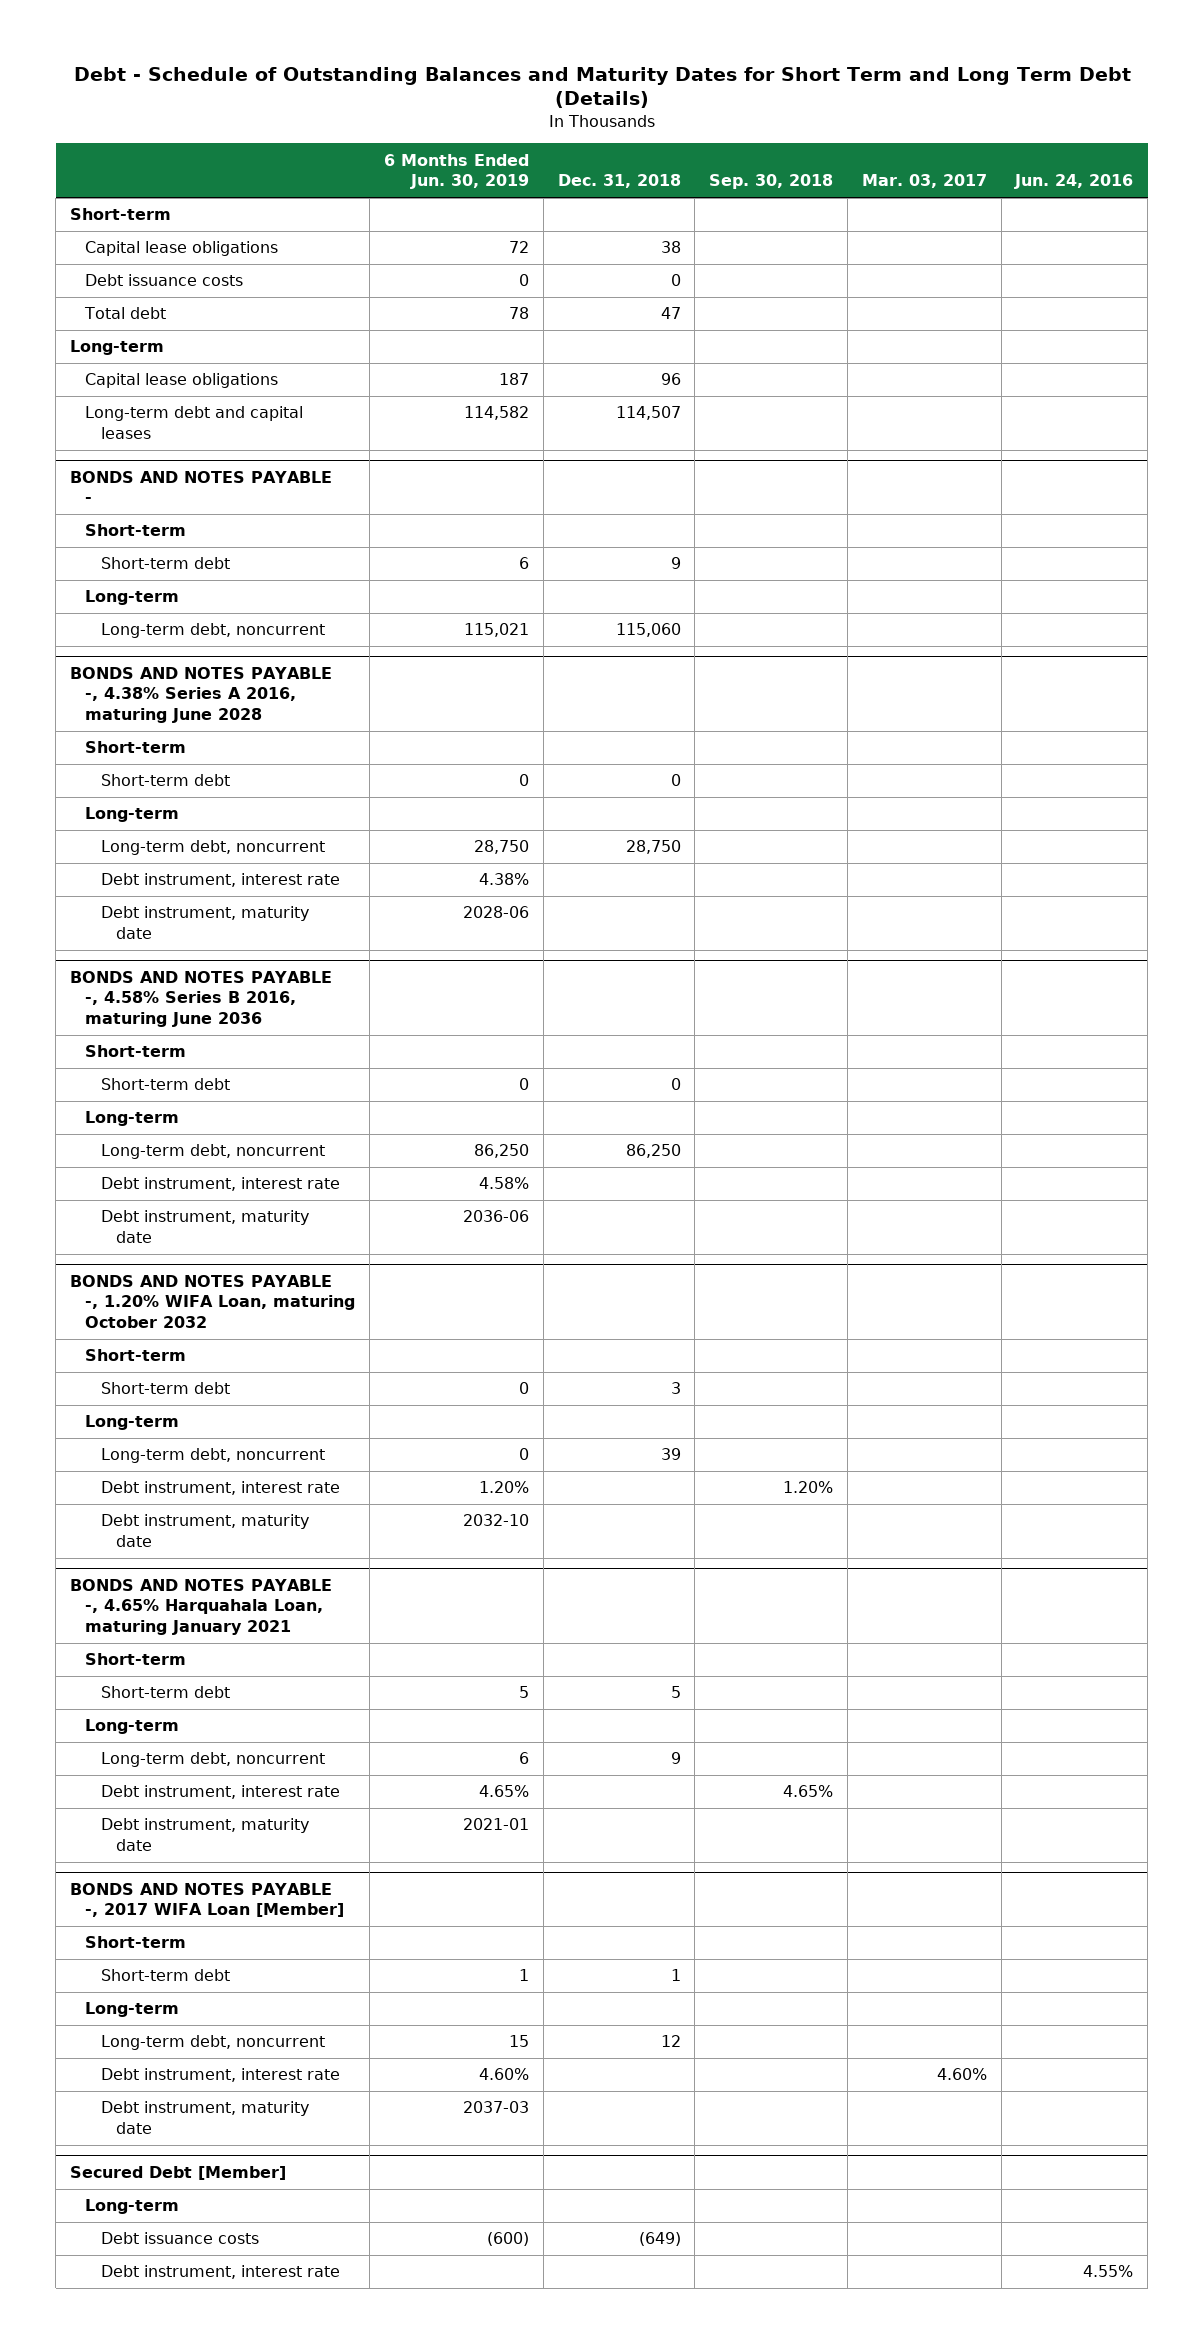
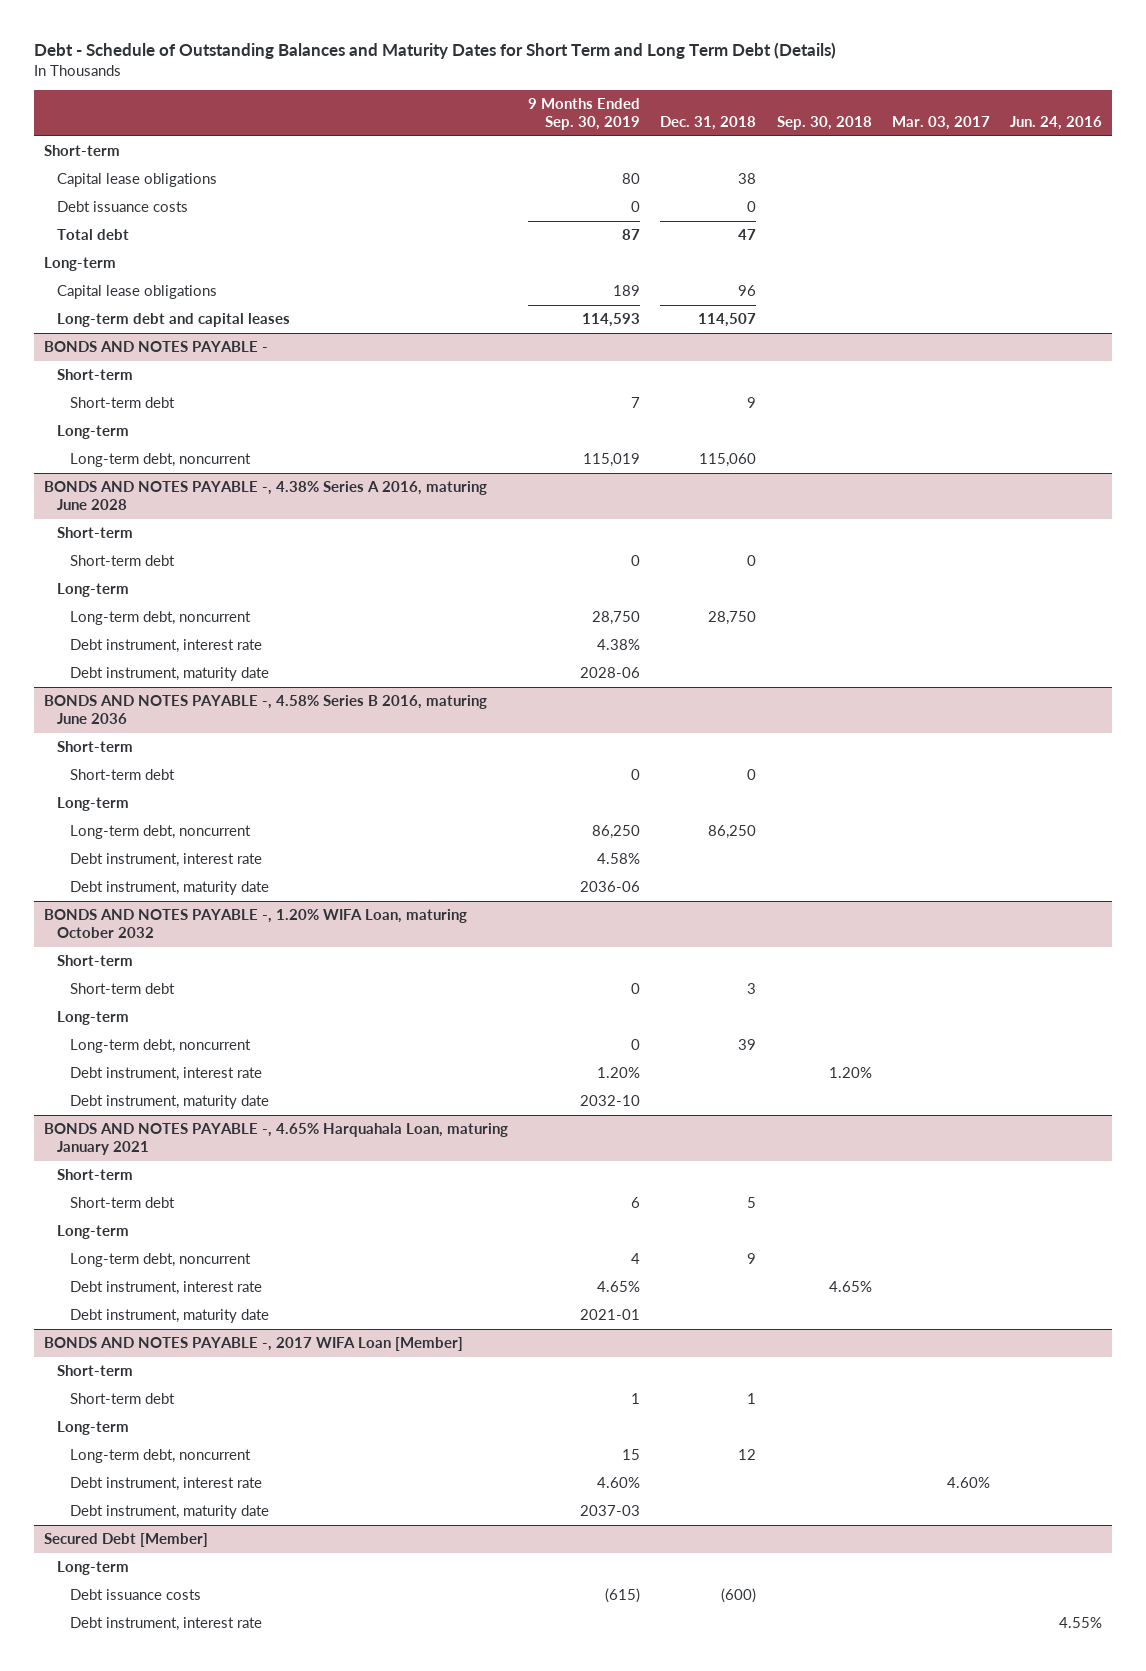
[383,153,529,190] 6 Months Ended Jun. 30, 2019 -> none
none -> [528,98,641,131] 9 Months Ended Sep. 30, 2019
[638,2232,681,2247] (649) -> [721,1588,757,1604] (600)

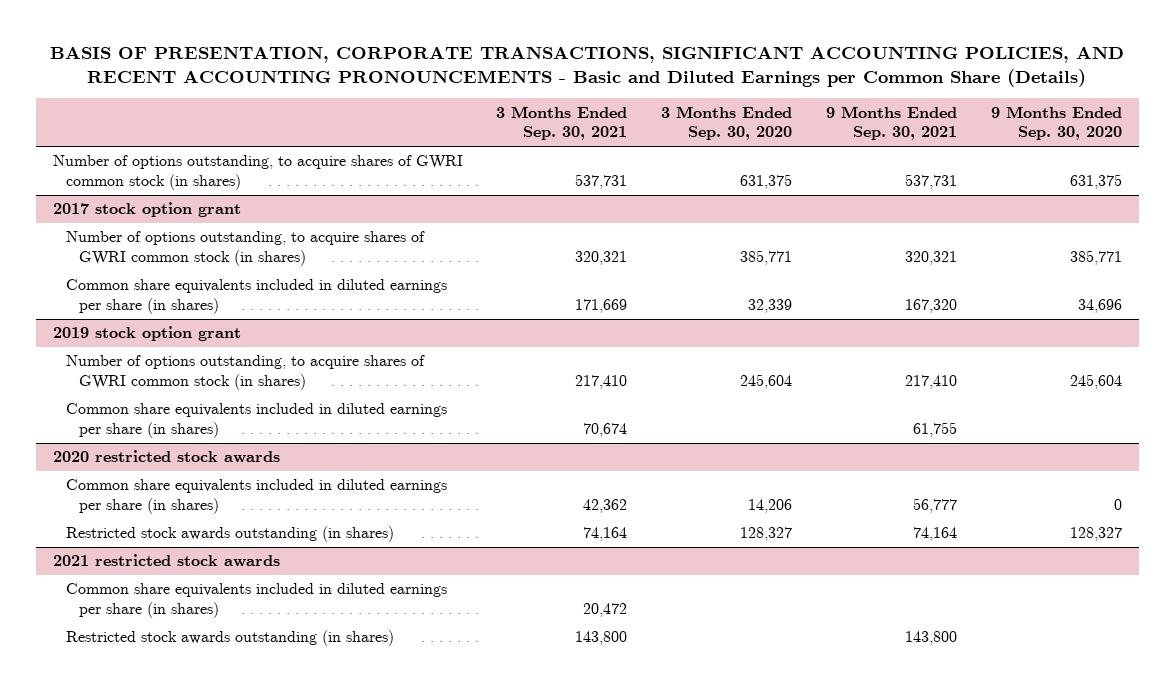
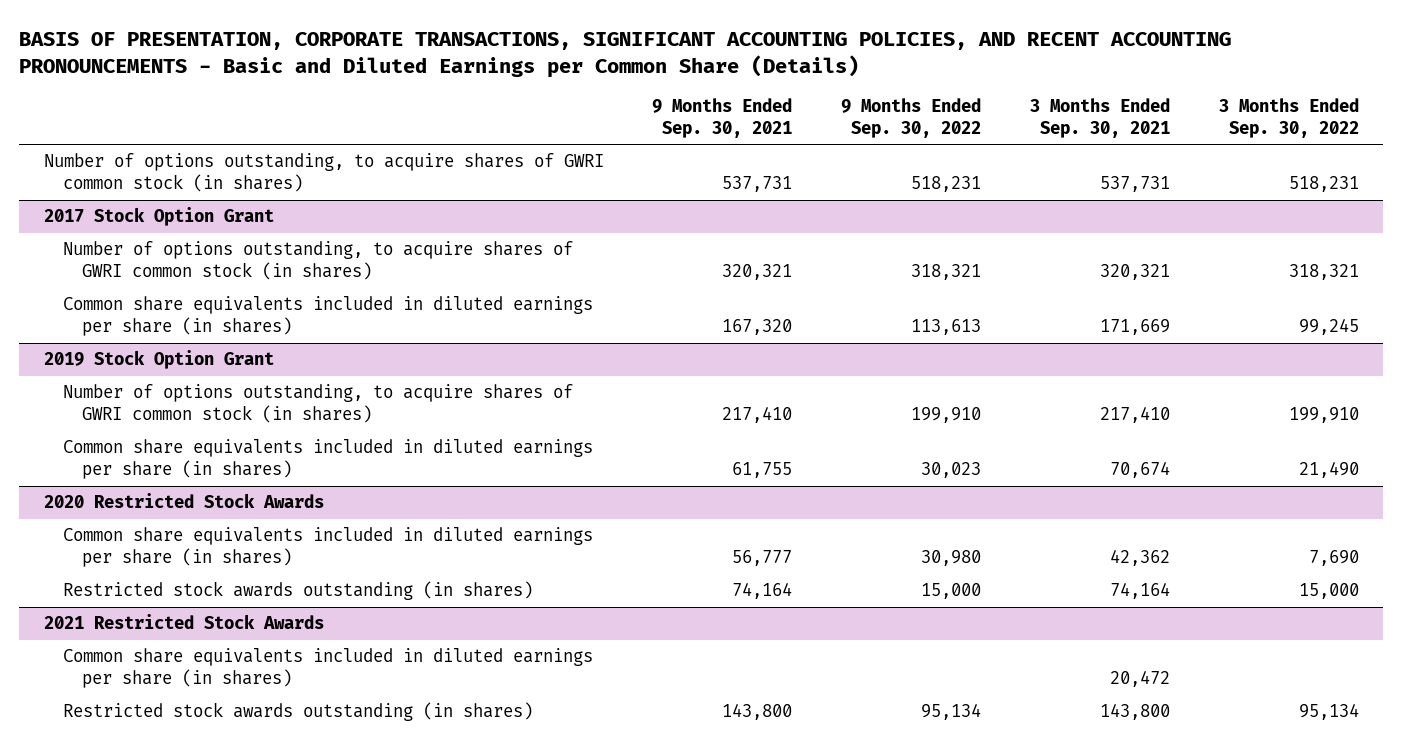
[661,105,793,141] 3 Months Ended Sep. 30, 2020 -> none
[991,105,1123,141] 9 Months Ended Sep. 30, 2020 -> none
none -> [841,98,982,139] 9 Months Ended Sep. 30, 2022
none -> [1218,98,1359,139] 3 Months Ended Sep. 30, 2022
[52,202,241,218] 2017 stock option grant -> [43,207,274,227] 2017 Stock Option Grant
[52,326,241,342] 2019 stock option grant -> [43,350,274,370] 2019 Stock Option Grant
[52,450,280,464] 2020 restricted stock awards -> [43,493,324,509] 2020 Restricted Stock Awards
[52,554,280,568] 2021 restricted stock awards -> [43,614,324,630] 2021 Restricted Stock Awards

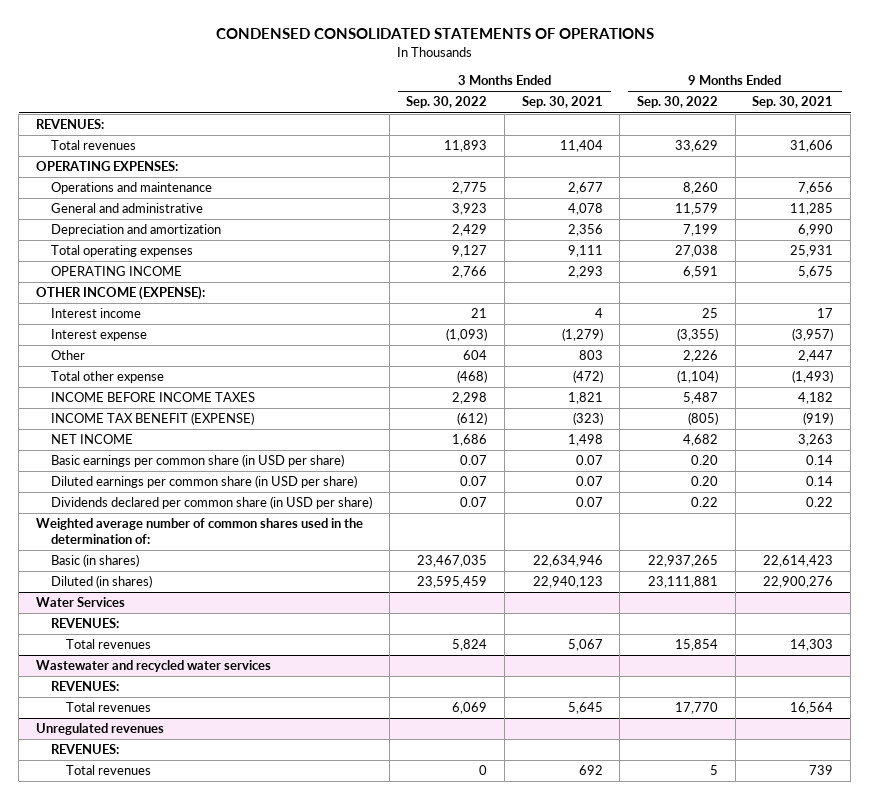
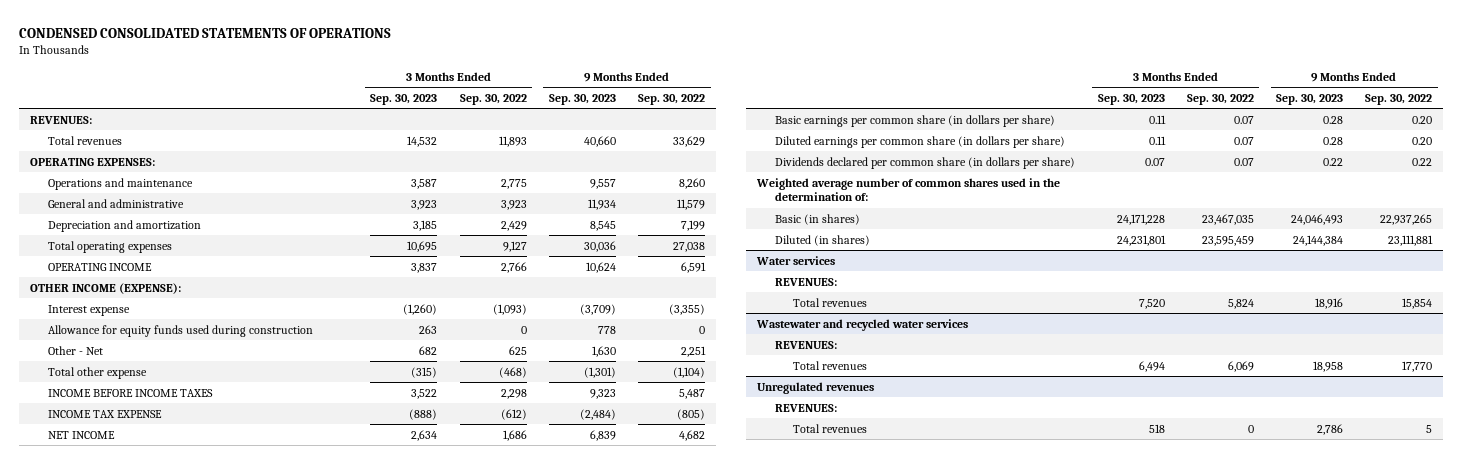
[521,96,603,109] Sep. 30, 2021 -> none
[752,96,834,109] Sep. 30, 2021 -> none
none -> [370,93,438,105] Sep. 30, 2023
none -> [548,93,616,105] Sep. 30, 2023
[51,308,142,319] Interest income -> none
none -> [48,324,314,337] Allowance for equity funds used during construction
[51,350,86,361] Other -> [48,345,104,355] Other - Net
[463,350,488,361] 604 -> [508,345,527,355] 625
[683,350,719,363] 2,226 -> [681,345,707,357] 2,251
[51,412,255,426] INCOME TAX BENEFIT (EXPENSE) -> [48,409,163,418] INCOME TAX EXPENSE
[51,454,345,468] Basic earnings per common share (in USD per share) -> [775,114,1056,127] Basic earnings per common share (in dollars per share)
[51,475,358,489] Diluted earnings per common share (in USD per share) -> [775,135,1066,148] Diluted earnings per common share (in dollars per share)
[51,496,373,510] Dividends declared per common share (in USD per share) -> [775,156,1076,169] Dividends declared per common share (in dollars per share)
[36,597,126,608] Water Services -> [756,255,836,265] Water services

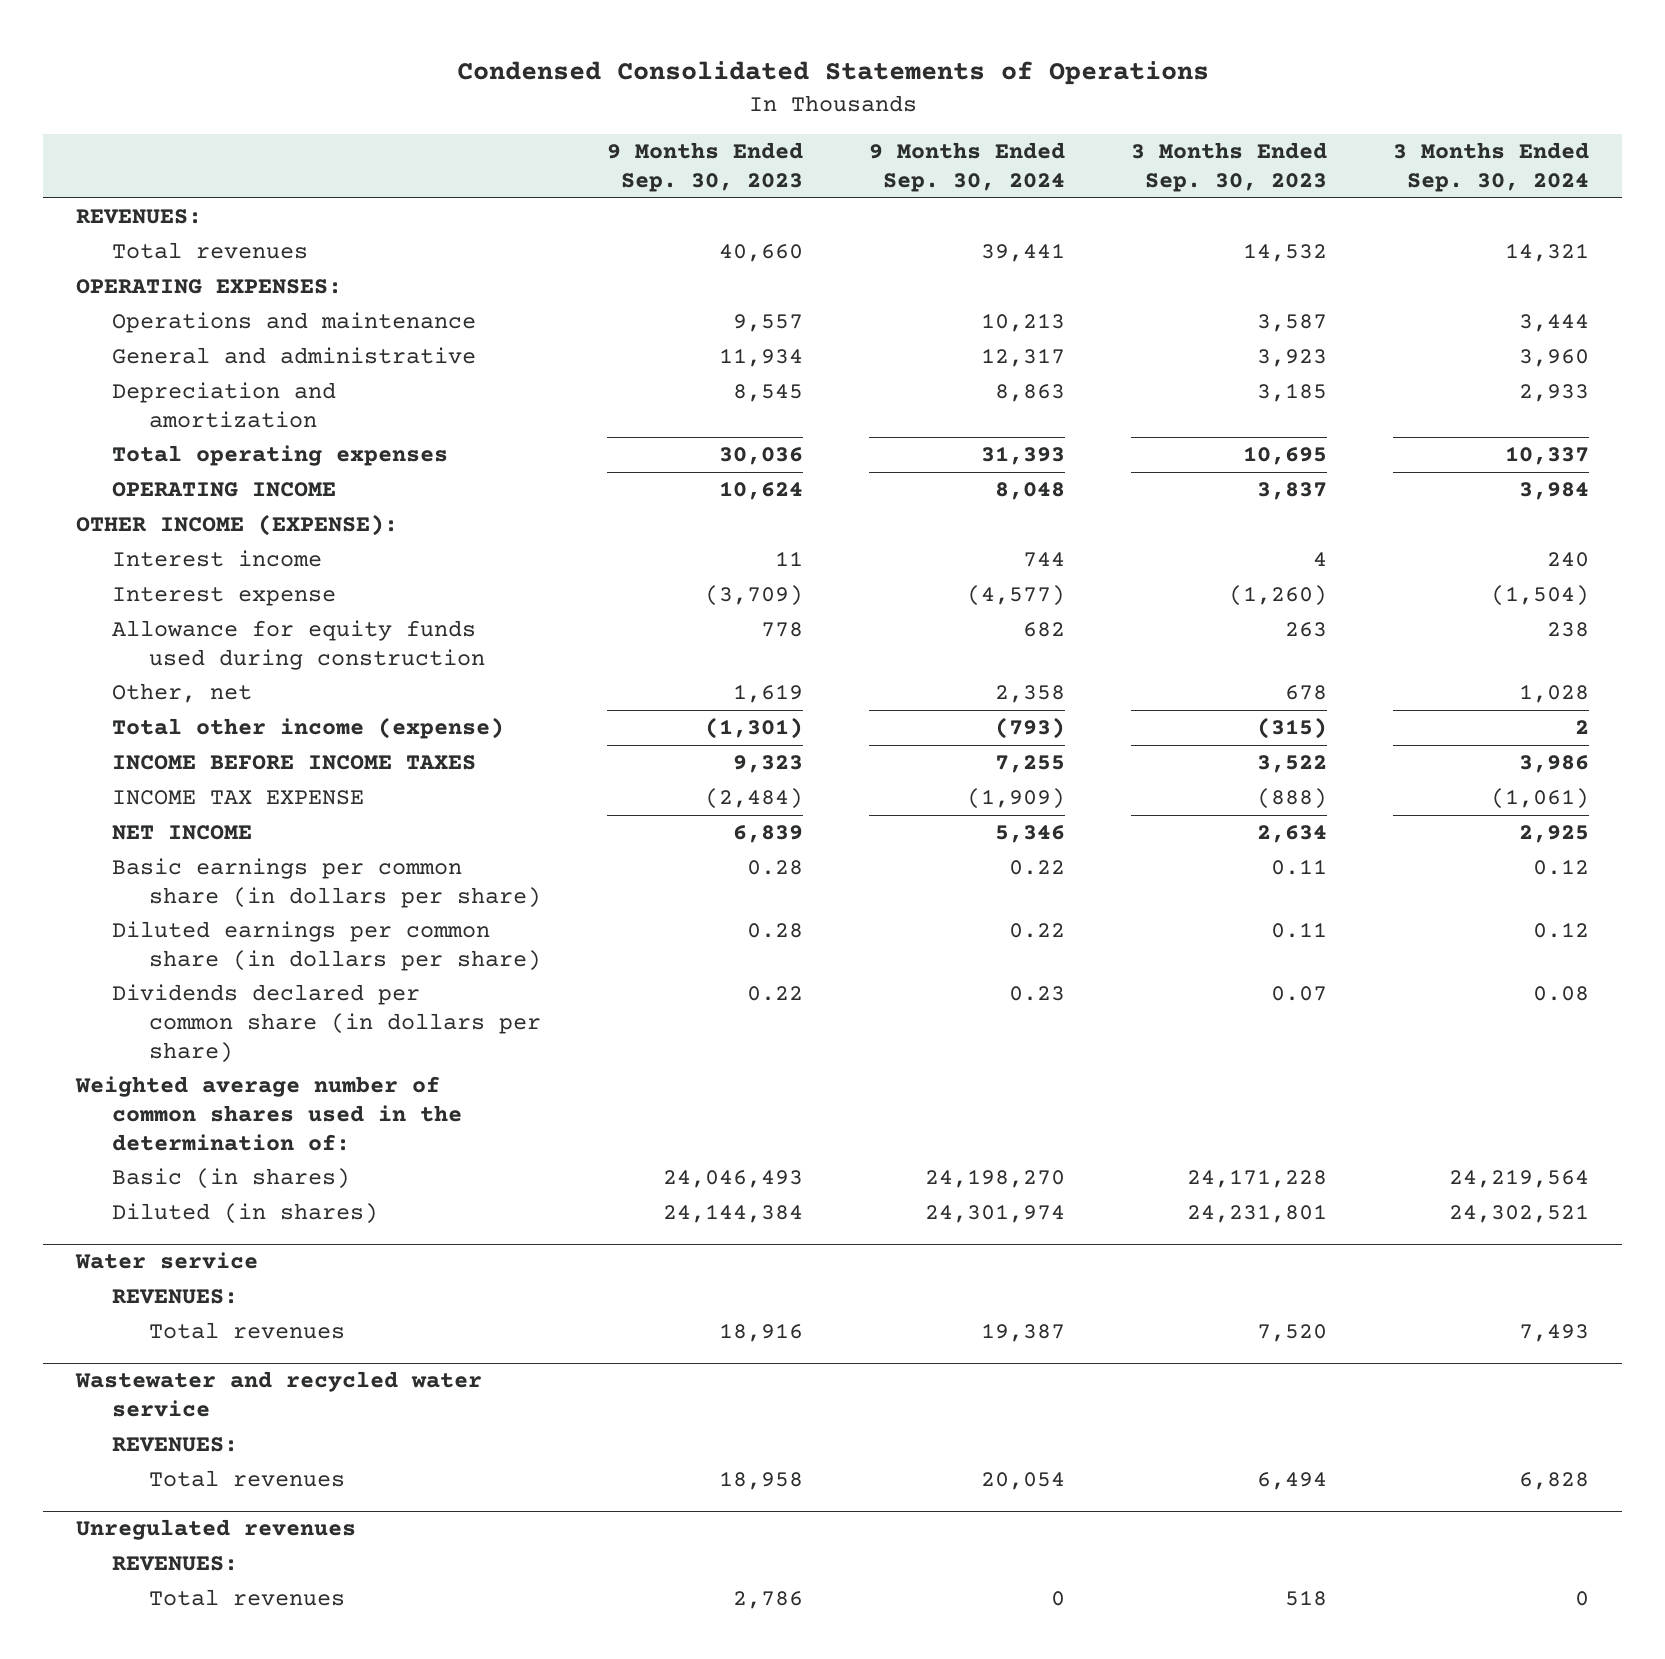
[19,27,392,38] CONDENSED CONSOLIDATED STATEMENTS OF OPERATIONS -> [456,61,1209,86] Condensed Consolidated Statements of Operations
[459,93,527,105] Sep. 30, 2022 -> none
[638,93,706,105] Sep. 30, 2022 -> none
none -> [868,142,1065,193] 9 Months Ended Sep. 30, 2024
none -> [1393,142,1590,193] 3 Months Ended Sep. 30, 2024
none -> [112,550,323,568] Interest income
[48,345,104,355] Other - Net -> [112,683,253,704] Other, net
[419,345,438,355] 682 -> [1285,685,1328,701] 678
[591,345,616,357] 1,630 -> [732,684,803,704] 1,619
[48,366,148,379] Total other expense -> [112,717,505,740] Total other income (expense)
[756,255,836,265] Water services -> [74,1252,258,1270] Water service
[756,318,969,331] Wastewater and recycled water services -> [74,1371,482,1418] Wastewater and recycled water service

